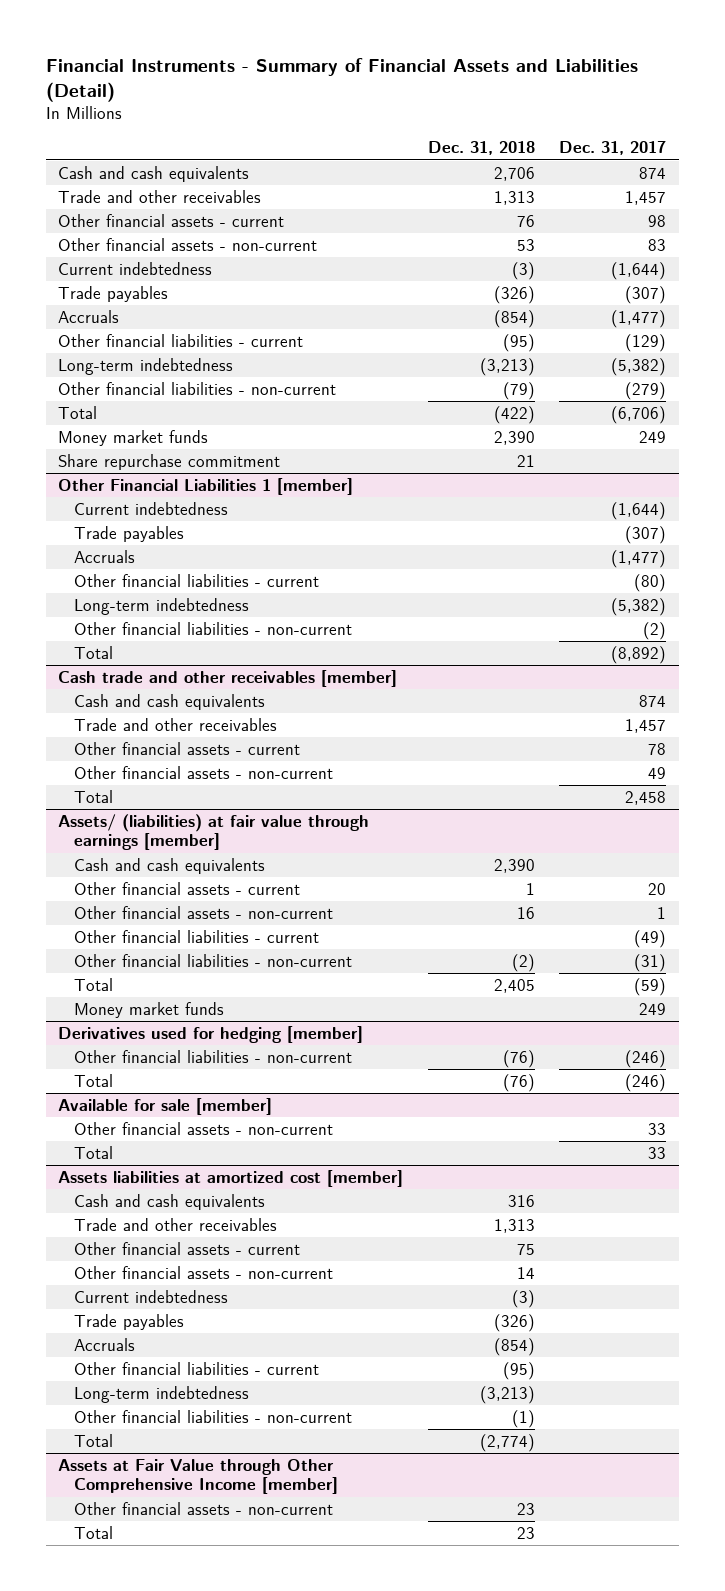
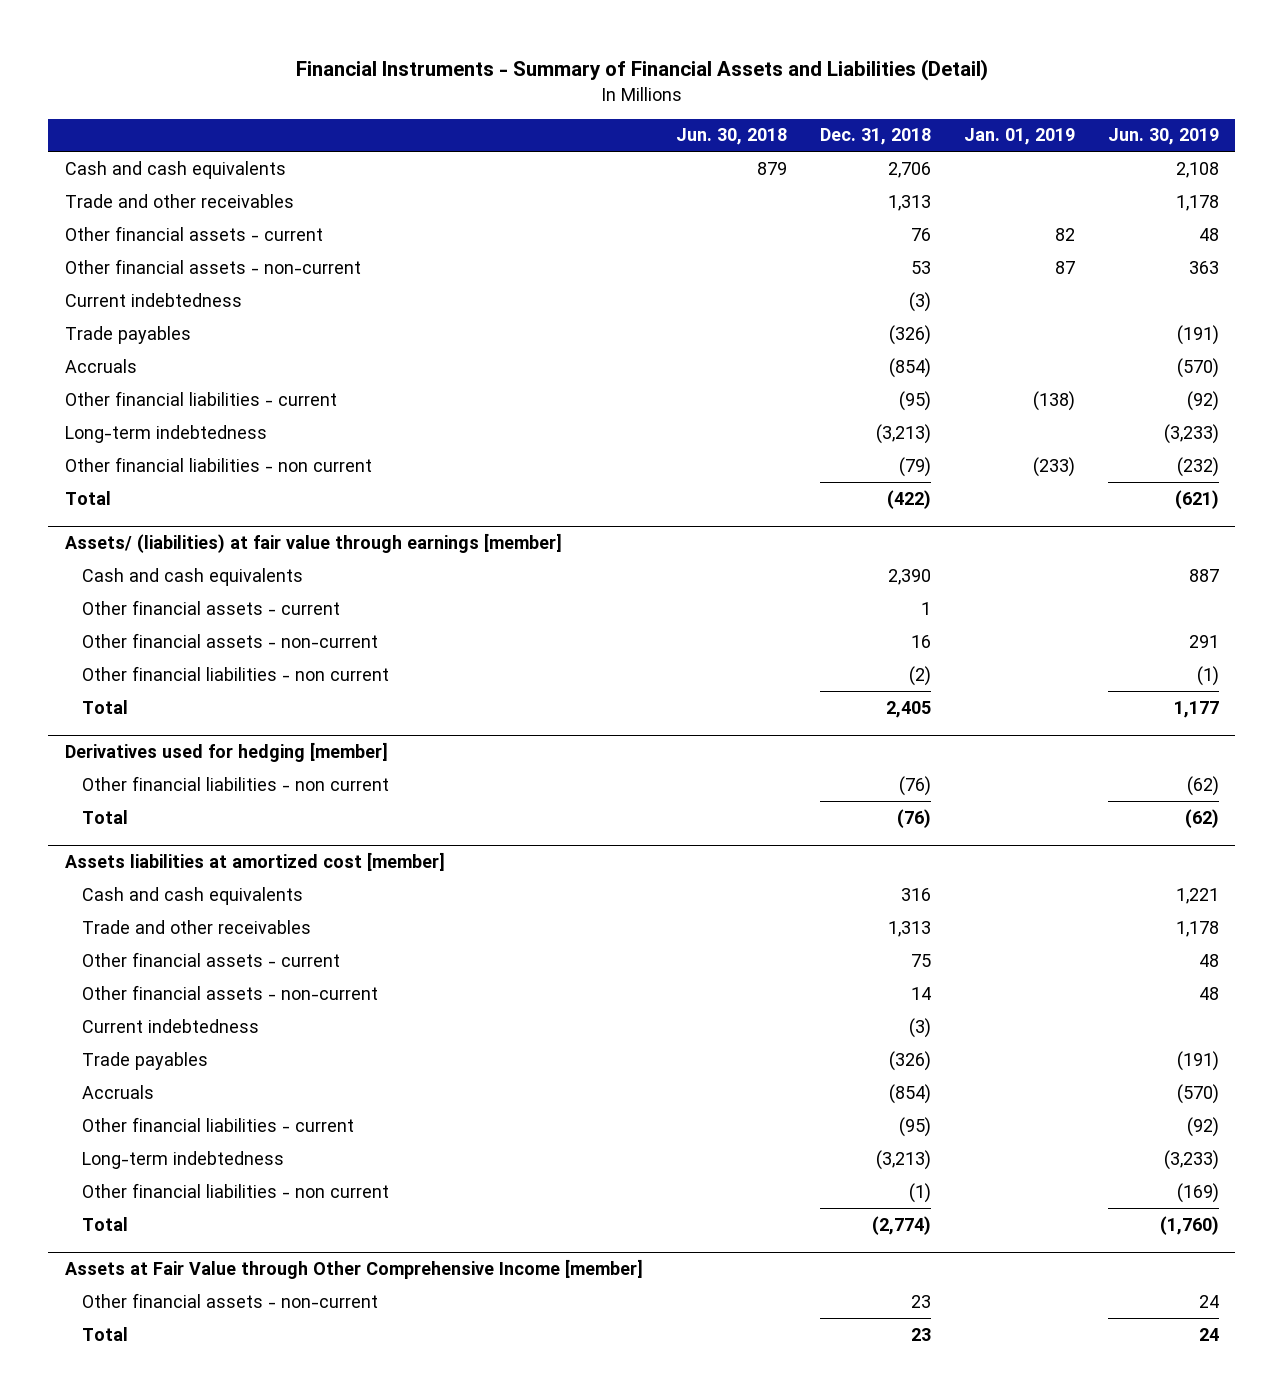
[559,141,667,156] Dec. 31, 2017 -> none
none -> [675,128,787,146] Jun. 30, 2018
none -> [963,128,1075,146] Jan. 01, 2019
none -> [1107,128,1219,146] Jun. 30, 2019
[58,381,337,395] Other financial liabilities - non-current -> [64,456,372,472] Other financial liabilities - non current
[58,429,209,446] Money market funds -> none
[58,453,281,470] Share repurchase commitment -> none
[58,477,354,495] Other Financial Liabilities 1 [member] -> none
[74,501,229,515] Current indebtedness -> none
[74,525,185,542] Trade payables -> none
[74,549,136,563] Accruals -> none
[74,573,320,587] Other financial liabilities - current -> none
[74,597,250,615] Long-term indebtedness -> none
[74,621,353,635] Other financial liabilities - non-current -> none
[74,645,114,659] Total -> none
[58,669,398,687] Cash trade and other receivables [member] -> none
[74,693,266,710] Cash and cash equivalents -> none
[74,717,278,731] Trade and other receivables -> none
[74,741,301,755] Other financial assets - current -> none
[74,765,334,779] Other financial assets - non-current -> none
[74,789,114,803] Total -> none
[74,929,320,943] Other financial liabilities - current -> none
[74,953,353,967] Other financial liabilities - non-current -> [82,665,390,681] Other financial liabilities - non current
[74,1001,225,1018] Money market funds -> none
[74,1049,353,1063] Other financial liabilities - non-current -> [82,775,390,791] Other financial liabilities - non current
[58,1097,273,1115] Available for sale [member] -> none
[74,1121,334,1135] Other financial assets - non-current -> none
[74,1145,114,1159] Total -> none
[74,1409,353,1423] Other financial liabilities - non-current -> [82,1182,390,1198] Other financial liabilities - non current

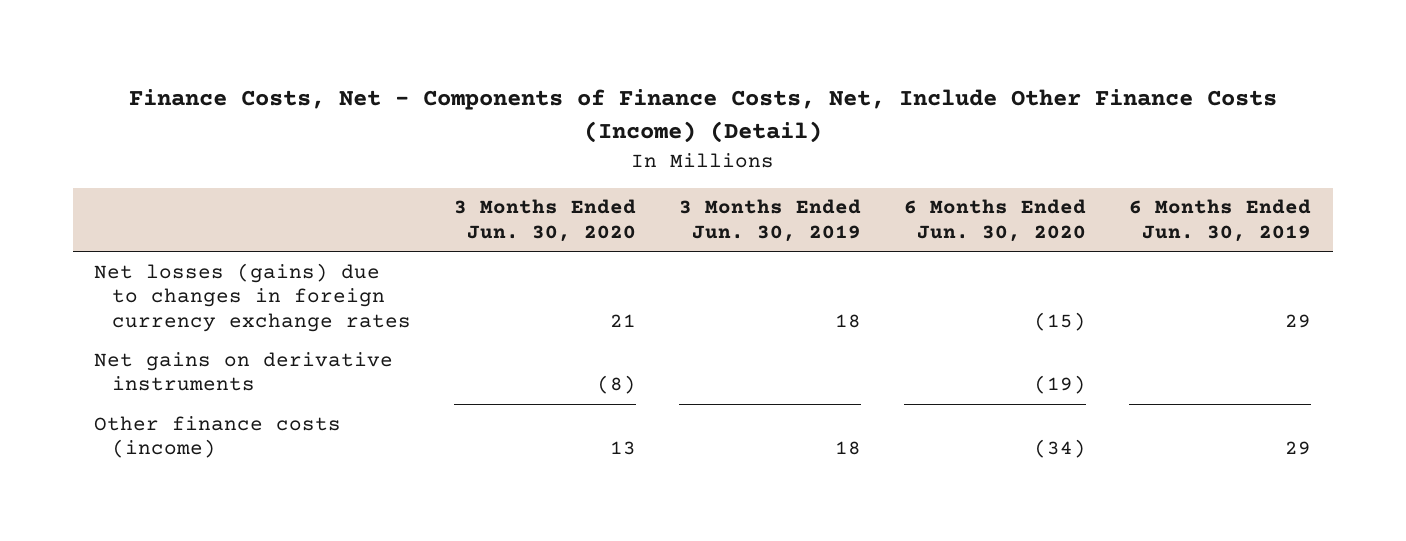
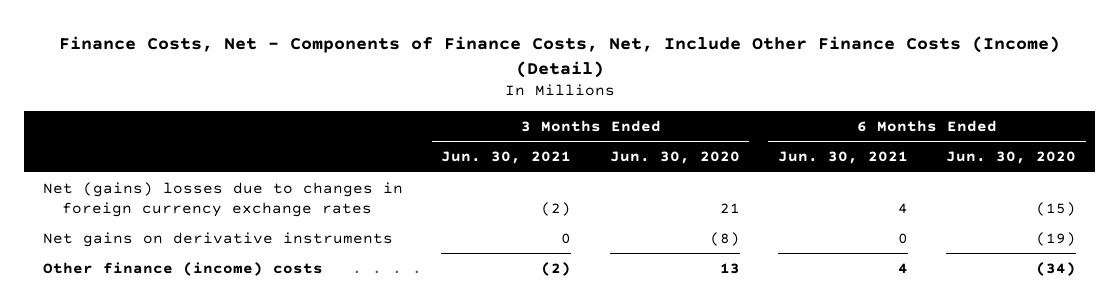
[679,199,862,242] 3 Months Ended Jun. 30, 2019 -> none
[1129,199,1312,242] 6 Months Ended Jun. 30, 2019 -> none
none -> [441,151,572,165] Jun. 30, 2021
none -> [777,151,908,165] Jun. 30, 2021
[94,262,412,332] Net losses (gains) due to changes in foreign currency exchange rates -> [43,181,404,217] Net (gains) losses due to changes in foreign currency exchange rates
[94,415,342,459] Other finance costs (income) -> [43,261,324,276] Other finance (income) costs

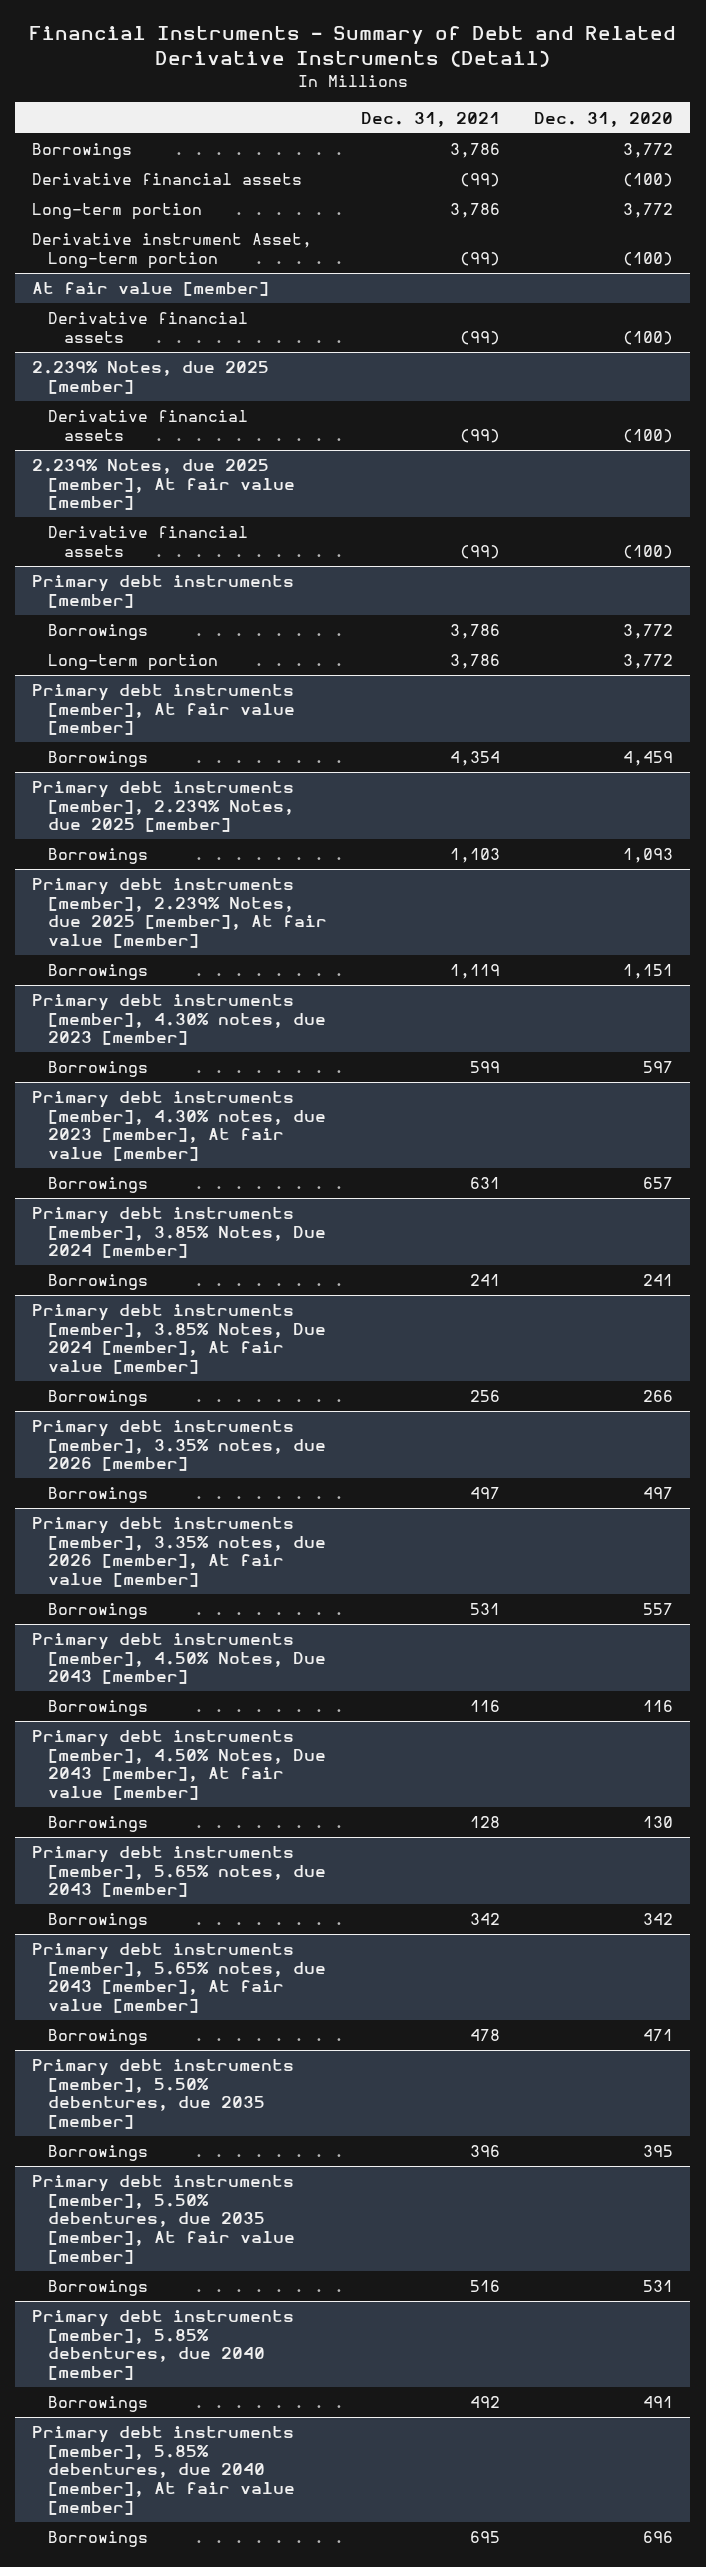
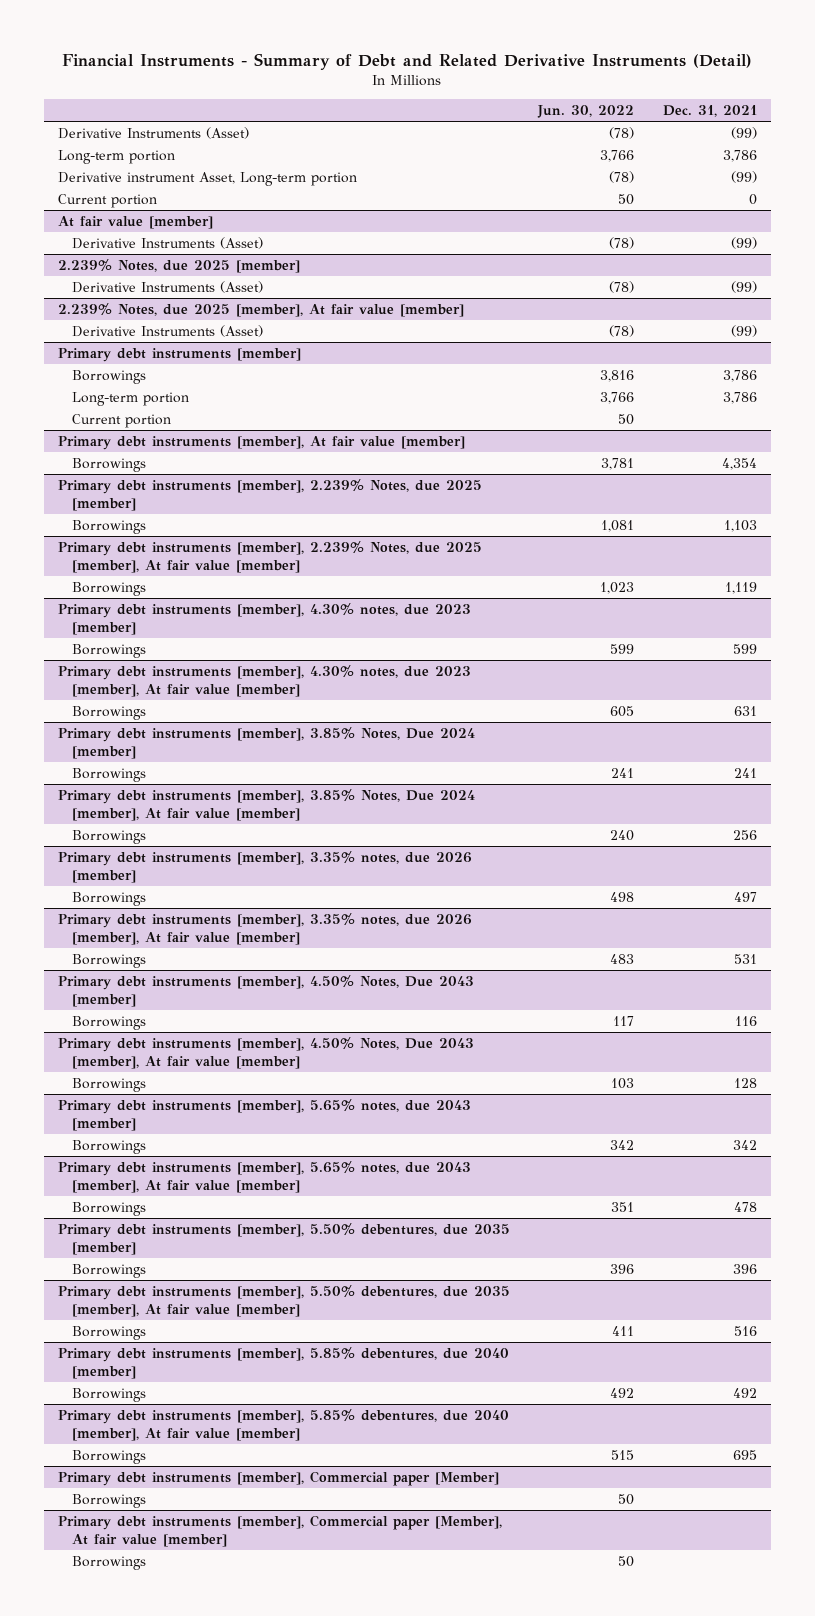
[534,111,674,127] Dec. 31, 2020 -> none
none -> [537,105,635,119] Jun. 30, 2022
[32,143,133,160] Borrowings -> none
[32,173,303,186] Derivative financial assets -> [57,127,249,140] Derivative Instruments (Asset)
none -> [57,194,157,209] Current portion
[48,312,249,343] Derivative financial assets -> [72,237,264,250] Derivative Instruments (Asset)
[48,410,249,441] Derivative financial assets -> [72,281,264,294] Derivative Instruments (Asset)
[48,526,249,557] Derivative financial assets -> [72,325,264,338] Derivative Instruments (Asset)
none -> [72,414,172,429] Current portion
none -> [57,1471,499,1487] Primary debt instruments [member], Commercial paper [Member]
none -> [72,1494,147,1509] Borrowings
none -> [57,1515,502,1547] Primary debt instruments [member], Commercial paper [Member], At fair value [member]
none -> [72,1556,147,1571] Borrowings

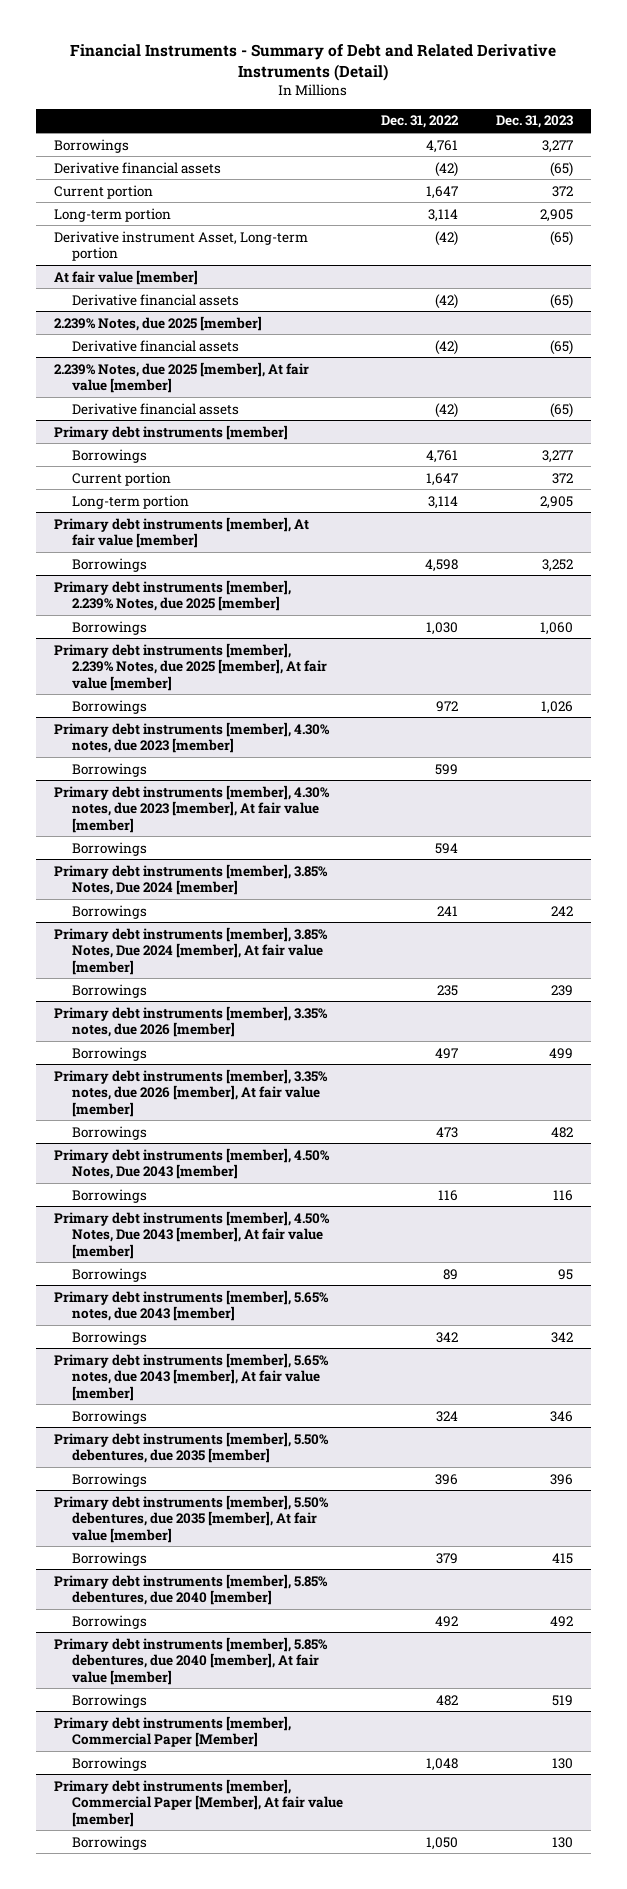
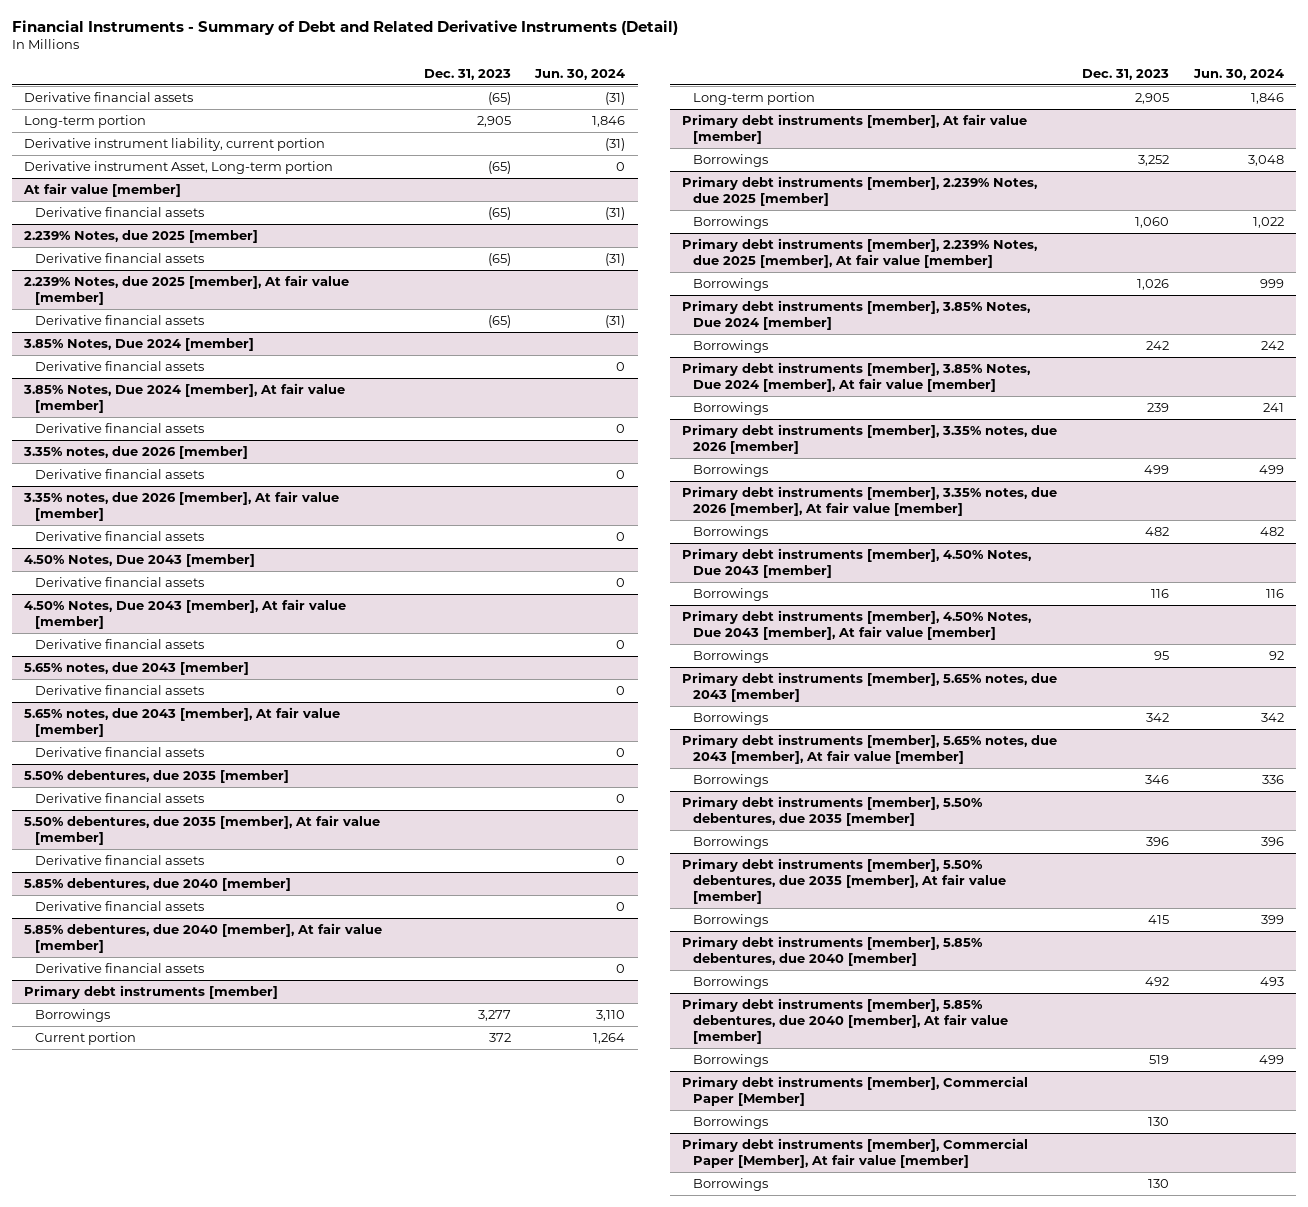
[380,115,459,129] Dec. 31, 2022 -> none
none -> [534,68,626,80] Jun. 30, 2024
[54,138,130,153] Borrowings -> none
[54,184,154,199] Current portion -> none
none -> [24,137,326,151] Derivative instrument liability, current portion
none -> [23,337,255,351] 3.85% Notes, Due 2024 [member]
none -> [34,360,204,371] Derivative financial assets
none -> [23,382,346,413] 3.85% Notes, Due 2024 [member], At fair value [member]
none -> [34,422,204,433] Derivative financial assets
none -> [23,445,249,459] 3.35% notes, due 2026 [member]
none -> [34,468,204,479] Derivative financial assets
none -> [23,490,340,521] 3.35% notes, due 2026 [member], At fair value [member]
none -> [34,530,204,541] Derivative financial assets
none -> [24,553,256,567] 4.50% Notes, Due 2043 [member]
none -> [34,576,204,587] Derivative financial assets
none -> [24,598,347,629] 4.50% Notes, Due 2043 [member], At fair value [member]
none -> [34,638,204,649] Derivative financial assets
none -> [24,661,250,675] 5.65% notes, due 2043 [member]
none -> [34,684,204,695] Derivative financial assets
none -> [24,706,341,737] 5.65% notes, due 2043 [member], At fair value [member]
none -> [34,746,204,757] Derivative financial assets
none -> [24,769,290,783] 5.50% debentures, due 2035 [member]
none -> [34,792,204,803] Derivative financial assets
none -> [24,814,381,845] 5.50% debentures, due 2035 [member], At fair value [member]
none -> [34,854,204,865] Derivative financial assets
none -> [24,877,292,891] 5.85% debentures, due 2040 [member]
none -> [34,900,204,911] Derivative financial assets
none -> [24,922,383,953] 5.85% debentures, due 2040 [member], At fair value [member]
none -> [34,962,204,973] Derivative financial assets
[54,721,331,754] Primary debt instruments [member], 4.30% notes, due 2023 [member] -> none
[72,762,148,777] Borrowings -> none
[54,784,331,833] Primary debt instruments [member], 4.30% notes, due 2023 [member], At fair value [member] -> none
[72,841,148,856] Borrowings -> none

